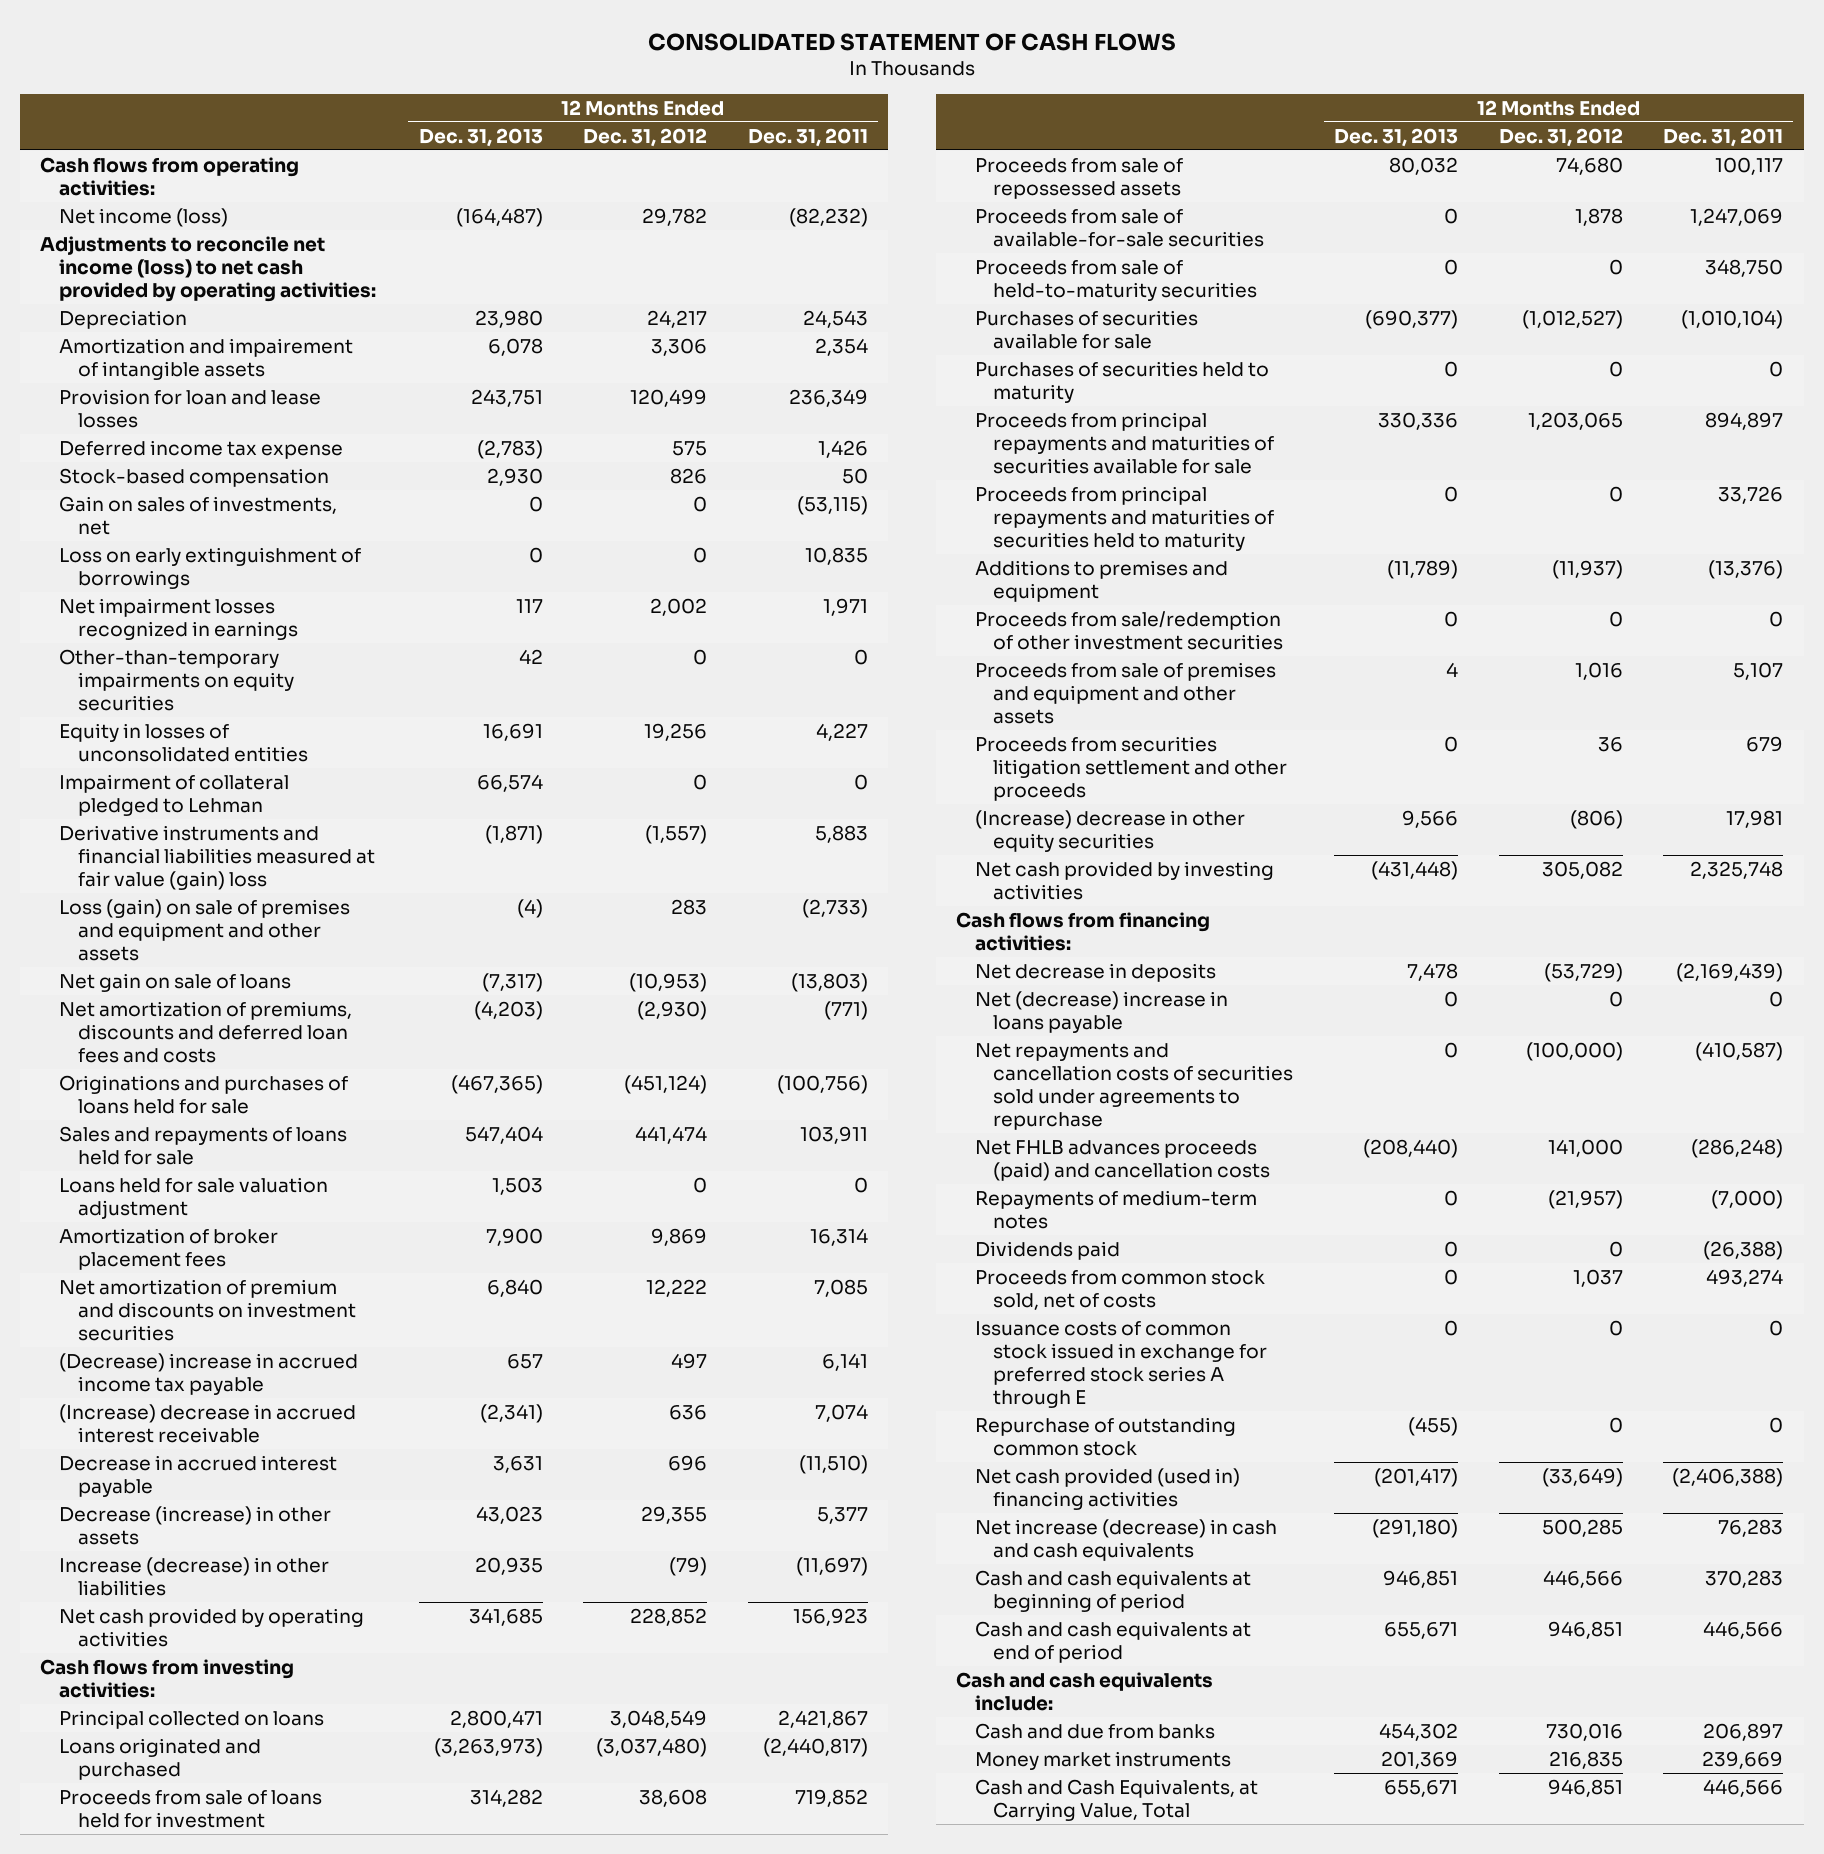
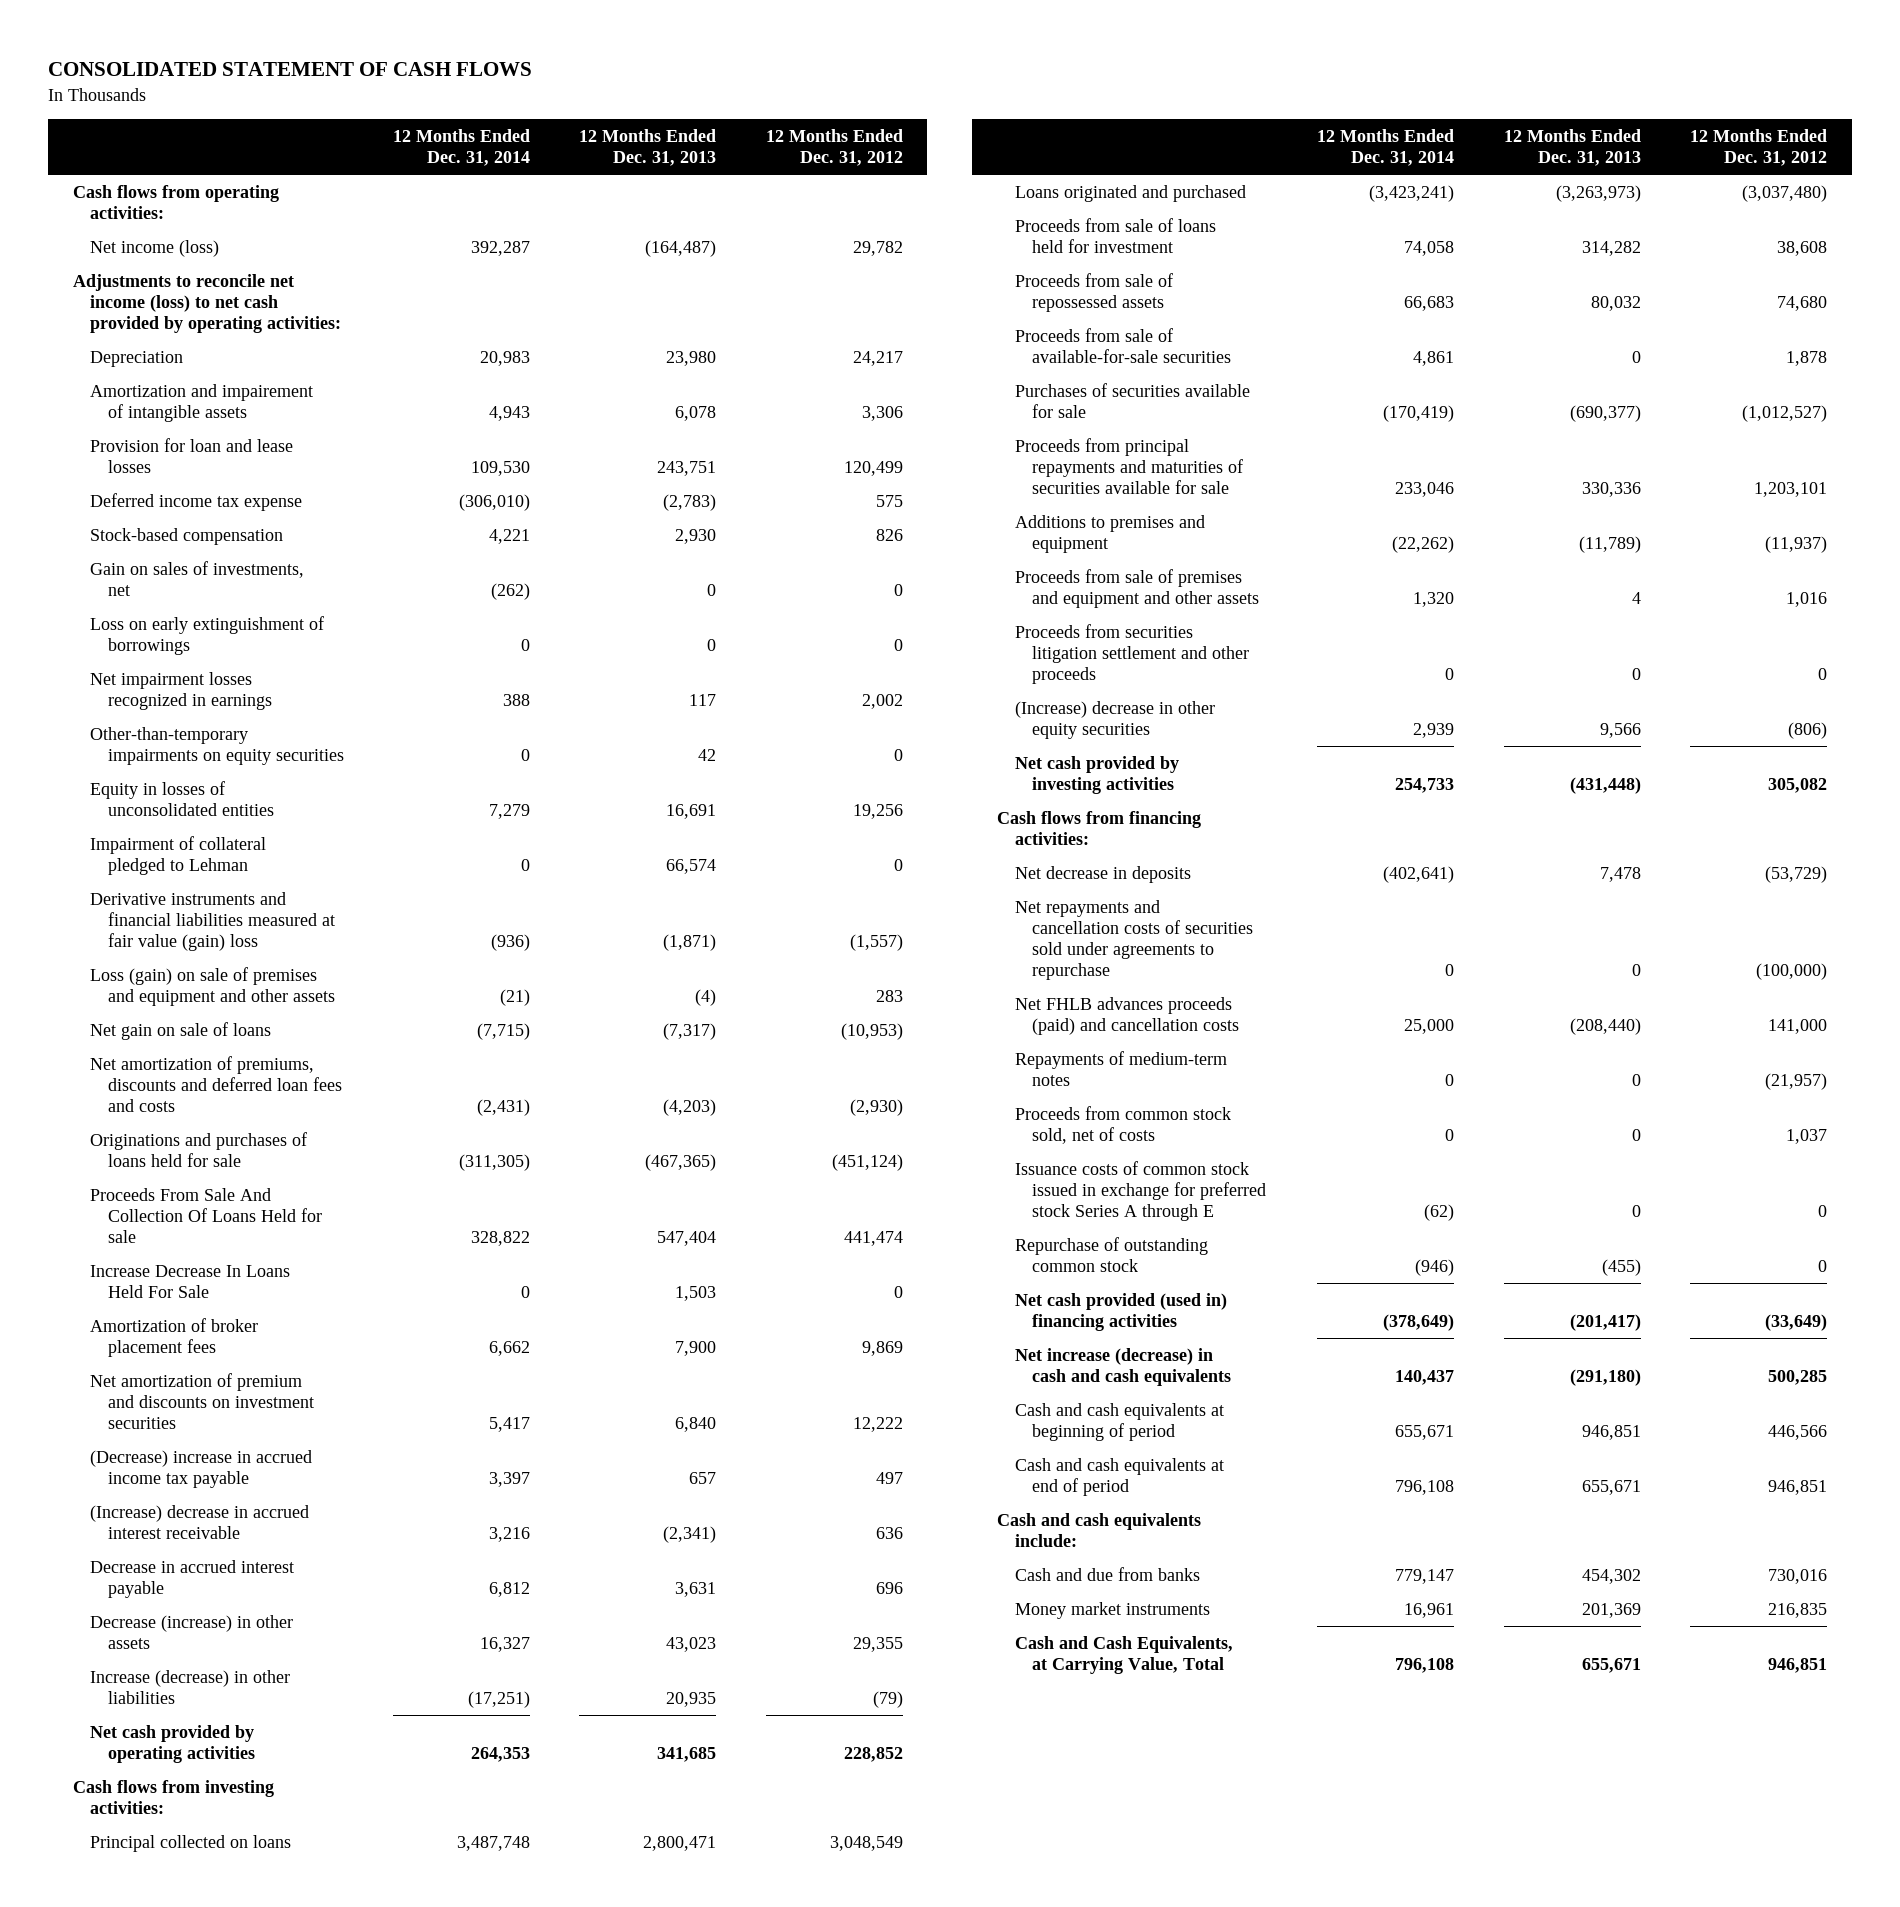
[747,127,868,147] Dec. 31, 2011 -> none
none -> [392,128,530,166] 12 Months Ended Dec. 31, 2014
[59,1125,348,1166] Sales and repayments of loans held for sale -> [90,1188,322,1243] Proceeds From Sale And Collection Of Loans Held for sale
[59,1176,329,1220] Loans held for sale valuation adjustment -> [90,1265,291,1299] Increase Decrease In Loans Held For Sale
[974,259,1258,302] Proceeds from sale of held-to-maturity securities -> none
[974,360,1269,404] Purchases of securities held to maturity -> none
[974,485,1275,552] Proceeds from principal repayments and maturities of securities held to maturity -> none
[1527,411,1623,430] 1,203,065 -> [1753,481,1827,497] 1,203,101
[974,610,1284,651] Proceeds from sale/redemption of other investment securities -> none
[1597,736,1623,752] 36 -> [1817,667,1827,680] 0
[974,990,1228,1034] Net (decrease) increase in loans payable -> none
[974,1240,1120,1260] Dividends paid -> none
[974,1320,1268,1409] Issuance costs of common stock issued in exchange for preferred stock series A through E -> [1014,1161,1266,1221] Issuance costs of common stock issued in exchange for preferred stock Series A through E

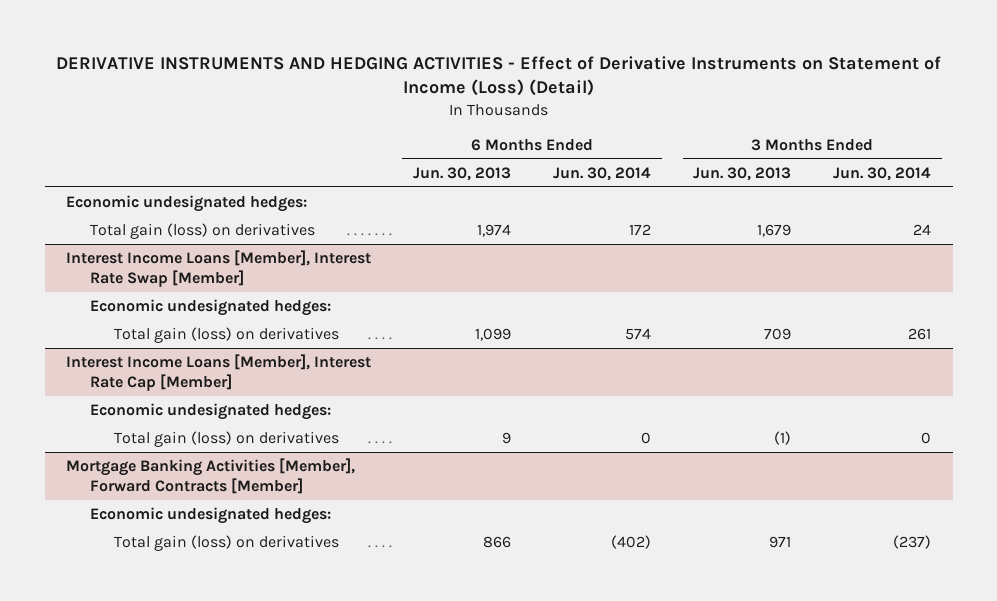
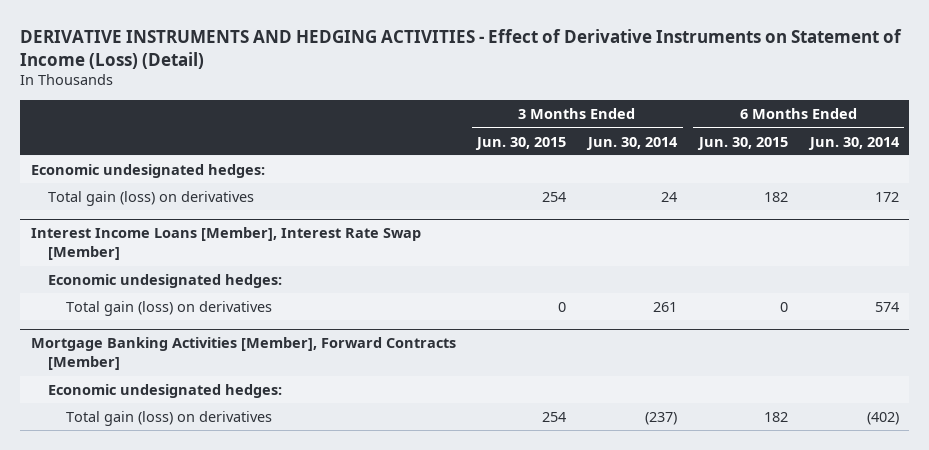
[412,166,511,181] Jun. 30, 2013 -> none
[693,166,792,181] Jun. 30, 2013 -> none
none -> [475,136,567,150] Jun. 30, 2015
none -> [696,136,788,150] Jun. 30, 2015
[65,354,371,392] Interest Income Loans [Member], Interest Rate Cap [Member] -> none
[89,403,331,421] Economic undesignated hedges: -> none
[114,431,340,448] Total gain (loss) on derivatives -> none

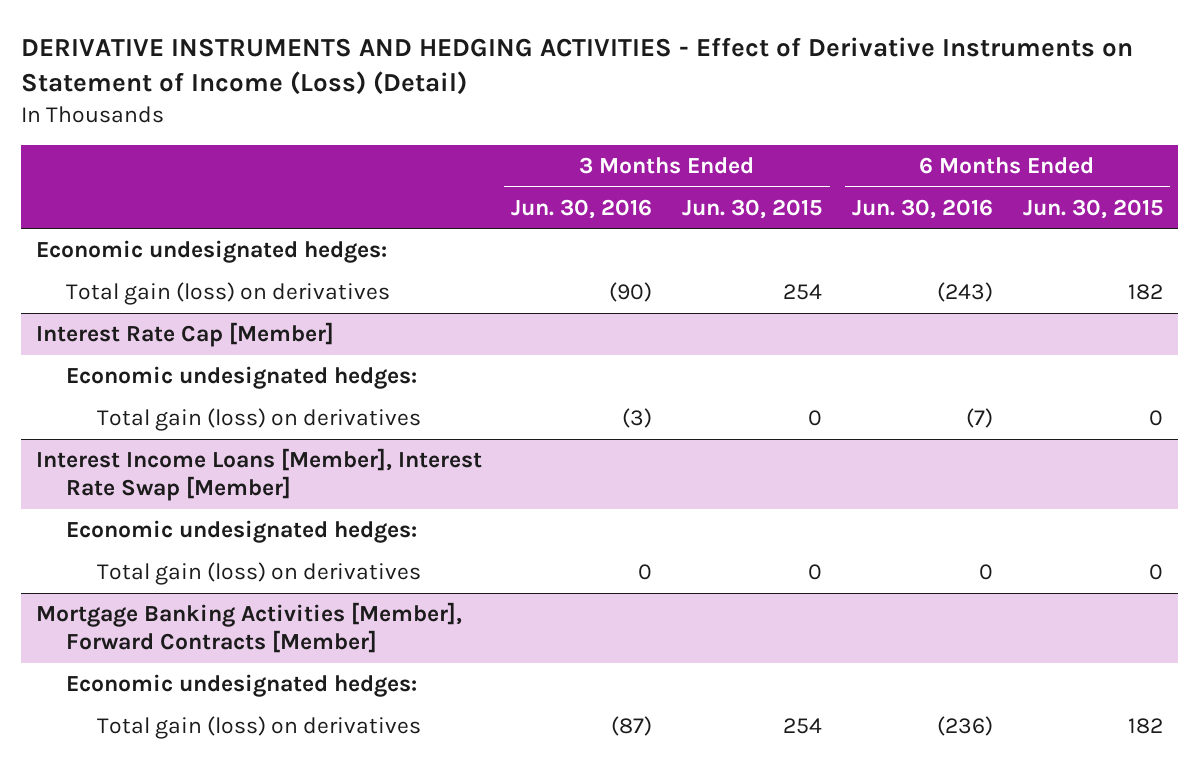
[586,136,679,150] Jun. 30, 2014 -> none
[807,136,900,150] Jun. 30, 2014 -> none
none -> [511,198,653,219] Jun. 30, 2016
none -> [852,198,994,219] Jun. 30, 2016
none -> [35,322,334,348] Interest Rate Cap [Member]
none -> [66,366,418,390] Economic undesignated hedges:
none -> [96,408,421,432] Total gain (loss) on derivatives

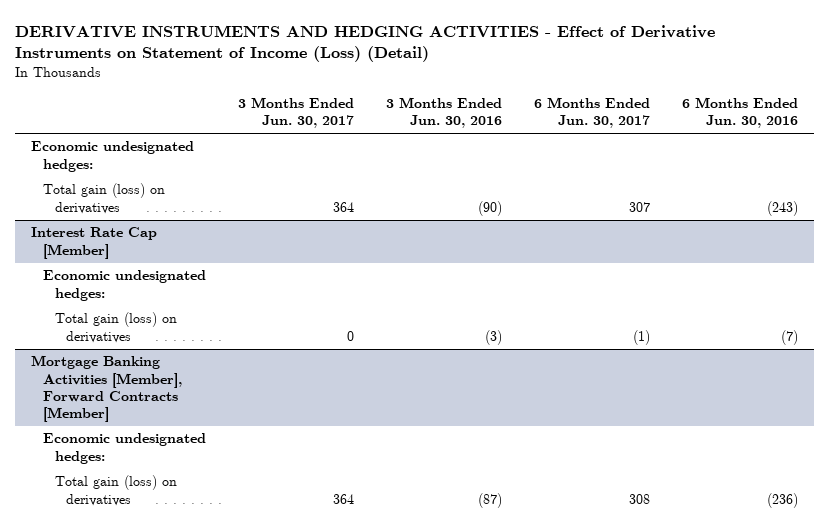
[682,198,823,219] Jun. 30, 2015 -> none
[1022,198,1163,219] Jun. 30, 2015 -> none
none -> [238,97,355,129] 3 Months Ended Jun. 30, 2017
none -> [533,97,650,129] 6 Months Ended Jun. 30, 2017
[35,448,482,501] Interest Income Loans [Member], Interest Rate Swap [Member] -> none
[66,520,418,544] Economic undesignated hedges: -> none
[96,562,421,586] Total gain (loss) on derivatives -> none

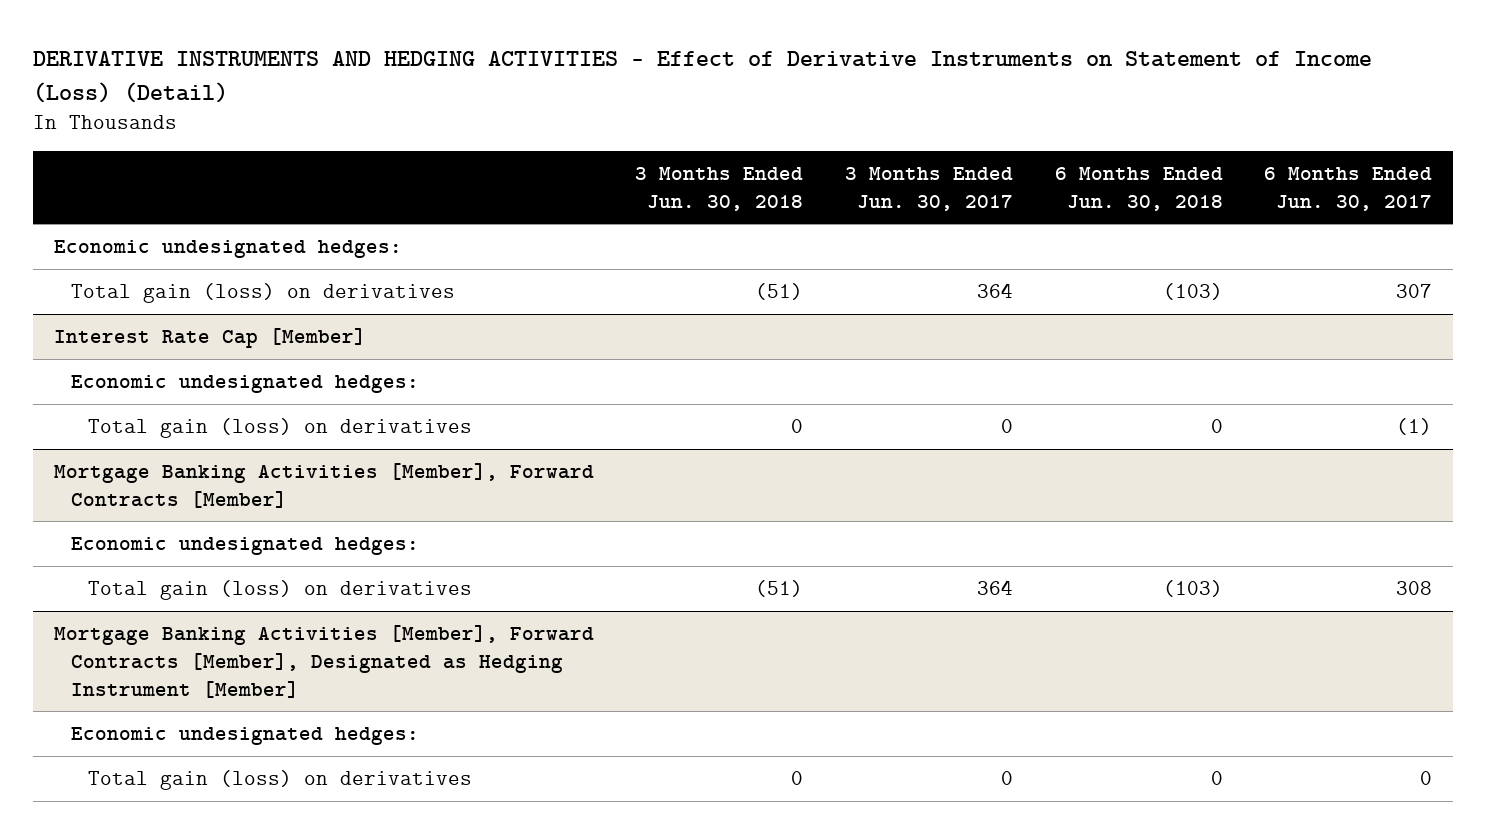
[385,97,502,129] 3 Months Ended Jun. 30, 2016 -> none
[681,97,798,129] 6 Months Ended Jun. 30, 2016 -> none
none -> [635,166,804,211] 3 Months Ended Jun. 30, 2018
none -> [1054,166,1223,211] 6 Months Ended Jun. 30, 2018
none -> [53,624,594,698] Mortgage Banking Activities [Member], Forward Contracts [Member], Designated as Hedging Instrument [Member]
none -> [71,726,420,745] Economic undesignated hedges:
none -> [88,769,473,790] Total gain (loss) on derivatives

